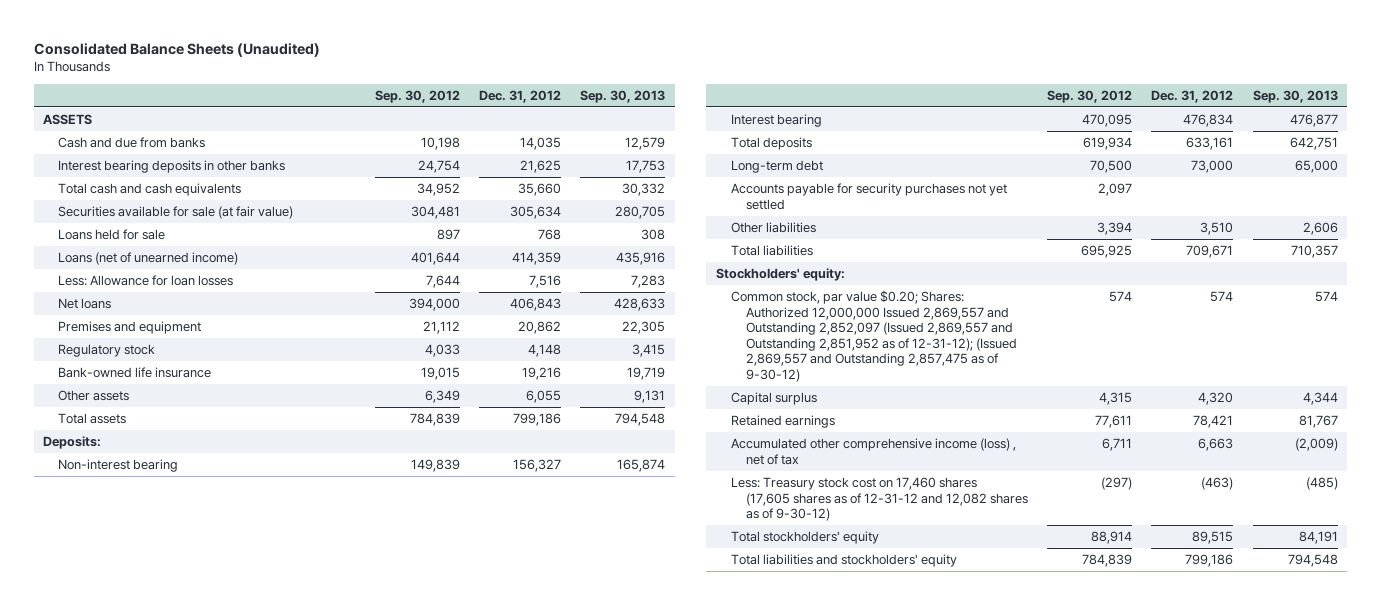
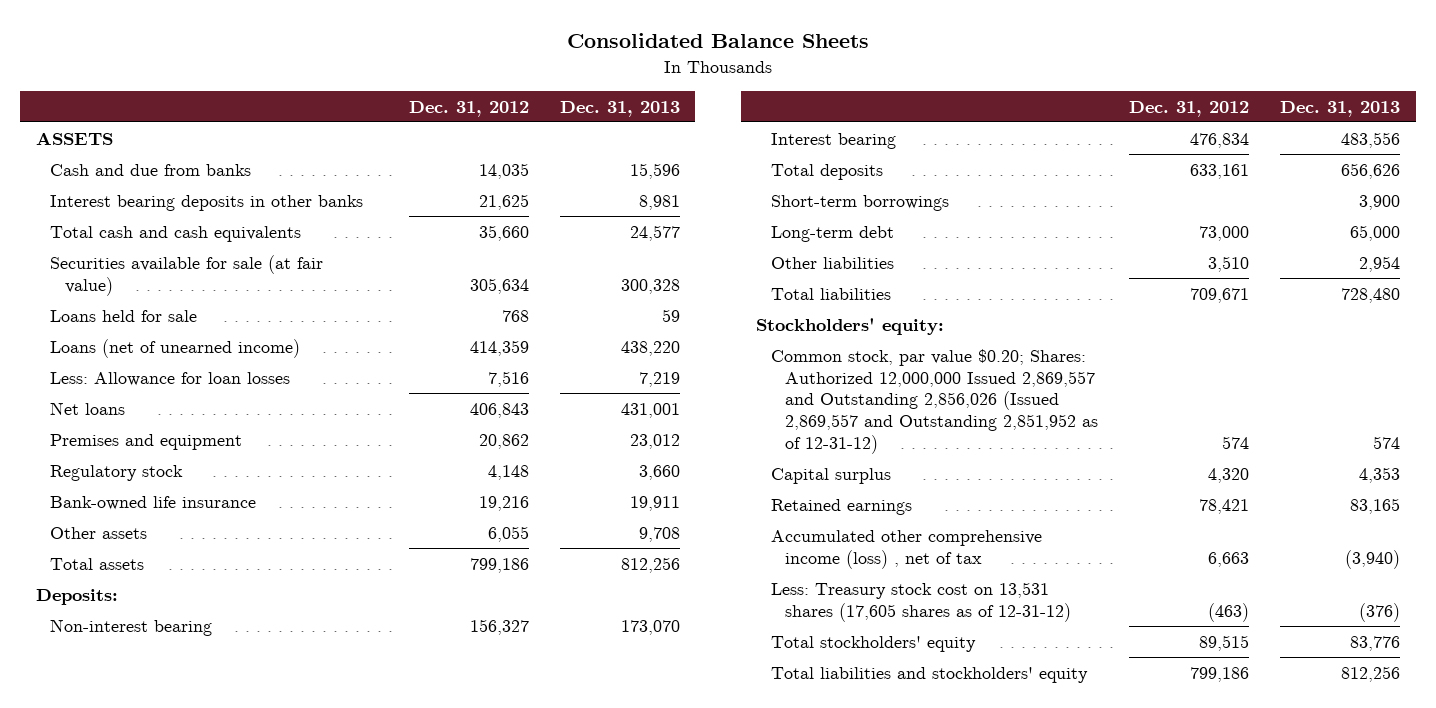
[33,42,320,57] Consolidated Balance Sheets (Unaudited) -> [566,33,869,49] Consolidated Balance Sheets
[374,89,460,103] Sep. 30, 2012 -> none
[579,89,665,103] Sep. 30, 2013 -> none
none -> [559,100,680,117] Dec. 31, 2013
none -> [770,194,949,211] Short-term borrowings
[731,183,1008,210] Accounts payable for security purchases not yet settled -> none
[731,290,1018,382] Common stock, par value $0.20; Shares: Authorized 12,000,000 Issued 2,869,557 and Outstanding 2,852,097 (Issued 2,869,557 and Outstanding 2,851,952 as of 12-31-12); (Issued 2,869,557 and Outstanding 2,857,475 as of 9-30-12) -> [770,348,1098,454] Common stock, par value $0.20; Shares: Authorized 12,000,000 Issued 2,869,557 and Outstanding 2,856,026 (Issued 2,869,557 and Outstanding 2,851,952 as of 12-31-12)
[731,477,1029,522] Less: Treasury stock cost on 17,460 shares (17,605 shares as of 12-31-12 and 12,082 shares as of 9-30-12) -> [770,581,1071,622] Less: Treasury stock cost on 13,531 shares (17,605 shares as of 12-31-12)

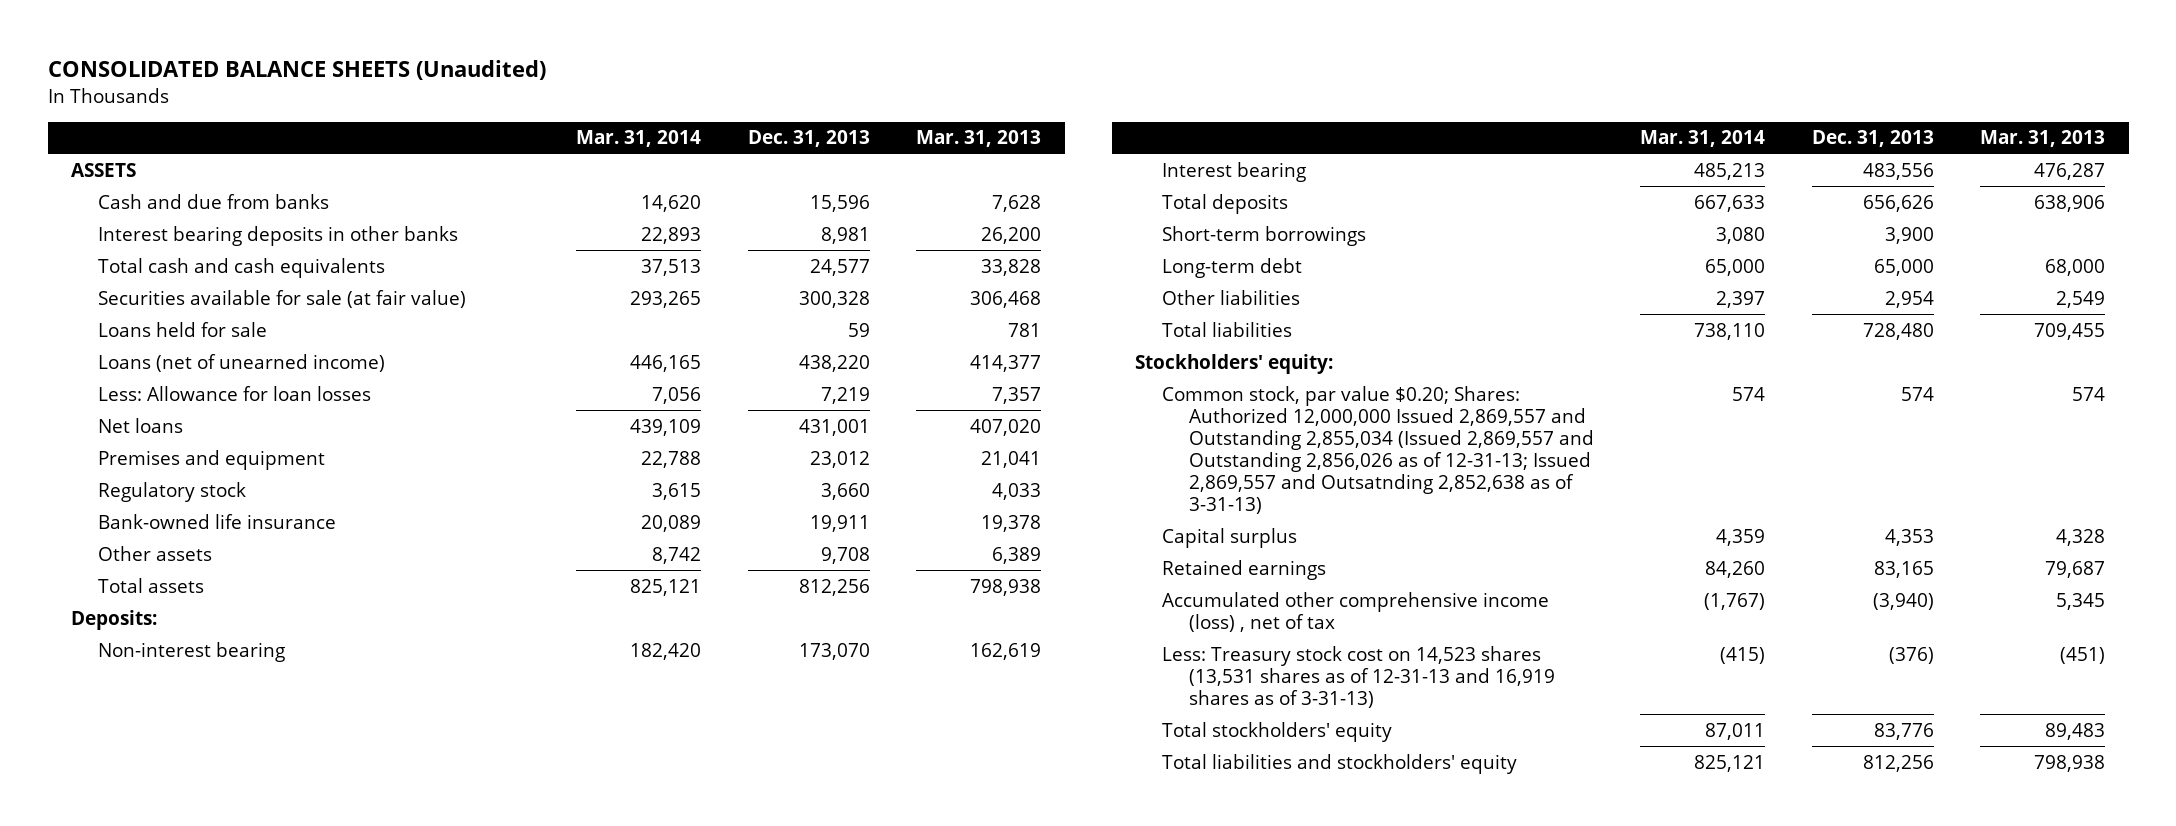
[566,33,869,49] Consolidated Balance Sheets -> [47,60,546,81] CONSOLIDATED BALANCE SHEETS (Unaudited)
[408,100,529,117] Dec. 31, 2012 -> none
none -> [576,130,702,148] Mar. 31, 2014
none -> [916,130,1042,148] Mar. 31, 2013
[770,348,1098,454] Common stock, par value $0.20; Shares: Authorized 12,000,000 Issued 2,869,557 and Outstanding 2,856,026 (Issued 2,869,557 and Outstanding 2,851,952 as of 12-31-12) -> [1161,385,1594,515] Common stock, par value $0.20; Shares: Authorized 12,000,000 Issued 2,869,557 and Outstanding 2,855,034 (Issued 2,869,557 and Outstanding 2,856,026 as of 12-31-13; Issued 2,869,557 and Outsatnding 2,852,638 as of 3-31-13)
[770,581,1071,622] Less: Treasury stock cost on 13,531 shares (17,605 shares as of 12-31-12) -> [1161,645,1555,708] Less: Treasury stock cost on 14,523 shares (13,531 shares as of 12-31-13 and 16,919 shares as of 3-31-13)

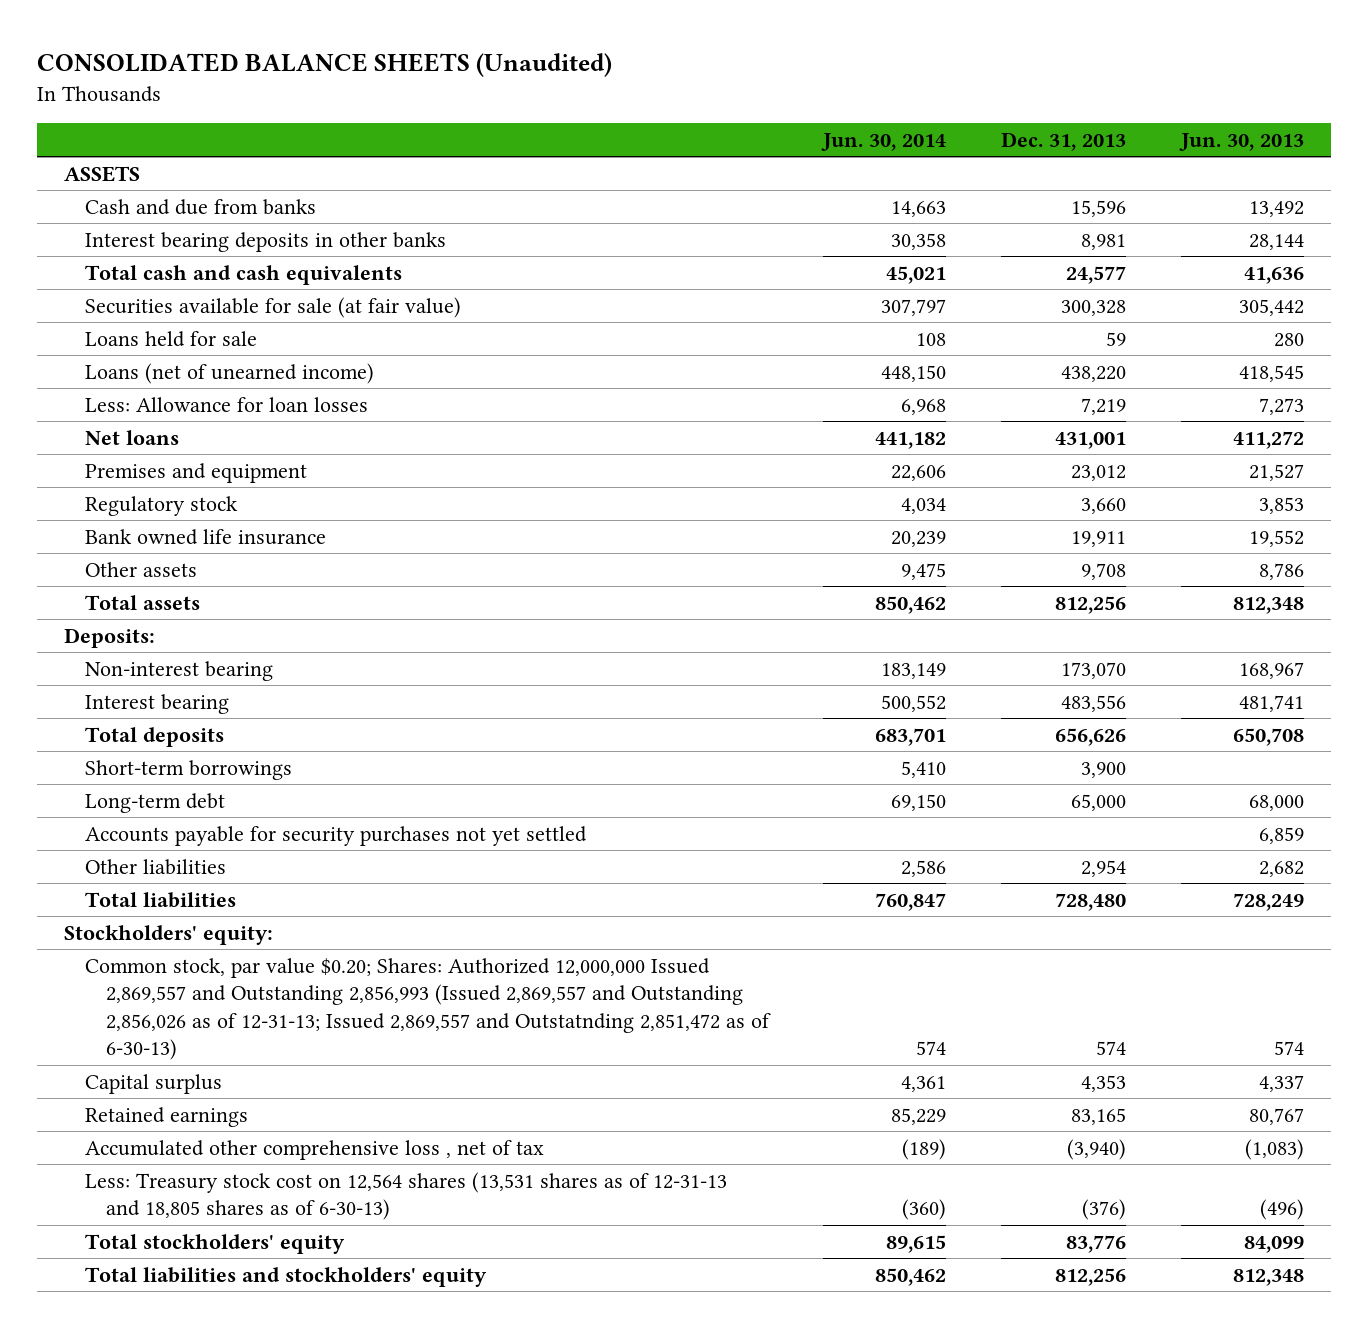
[576,130,702,148] Mar. 31, 2014 -> none
[916,130,1042,148] Mar. 31, 2013 -> none
none -> [821,132,947,151] Jun. 30, 2014
none -> [1178,132,1304,151] Jun. 30, 2013
[97,513,336,529] Bank-owned life insurance -> [84,528,326,545] Bank owned life insurance
none -> [84,825,587,846] Accounts payable for security purchases not yet settled
[1161,385,1594,515] Common stock, par value $0.20; Shares: Authorized 12,000,000 Issued 2,869,557 and Outstanding 2,855,034 (Issued 2,869,557 and Outstanding 2,856,026 as of 12-31-13; Issued 2,869,557 and Outsatnding 2,852,638 as of 3-31-13) -> [84,957,771,1061] Common stock, par value $0.20; Shares: Authorized 12,000,000 Issued 2,869,557 and Outstanding 2,856,993 (Issued 2,869,557 and Outstanding 2,856,026 as of 12-31-13; Issued 2,869,557 and Outstatnding 2,851,472 as of 6-30-13)
[1161,591,1549,632] Accumulated other comprehensive income (loss) , net of tax -> [84,1139,544,1160] Accumulated other comprehensive loss , net of tax
[1161,645,1555,708] Less: Treasury stock cost on 14,523 shares (13,531 shares as of 12-31-13 and 16,919 shares as of 3-31-13) -> [84,1171,727,1221] Less: Treasury stock cost on 12,564 shares (13,531 shares as of 12-31-13 and 18,805 shares as of 6-30-13)

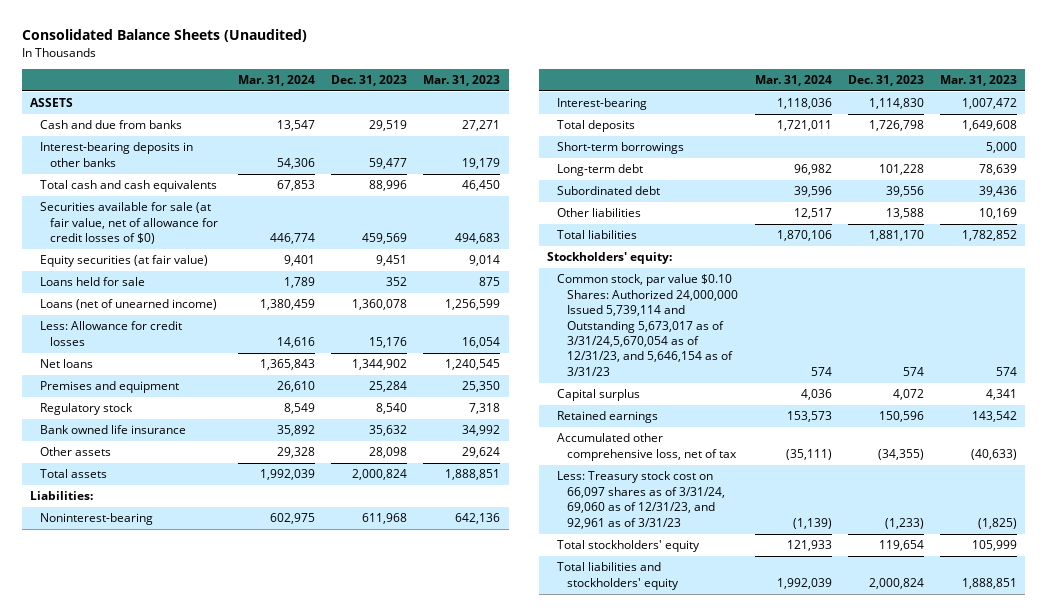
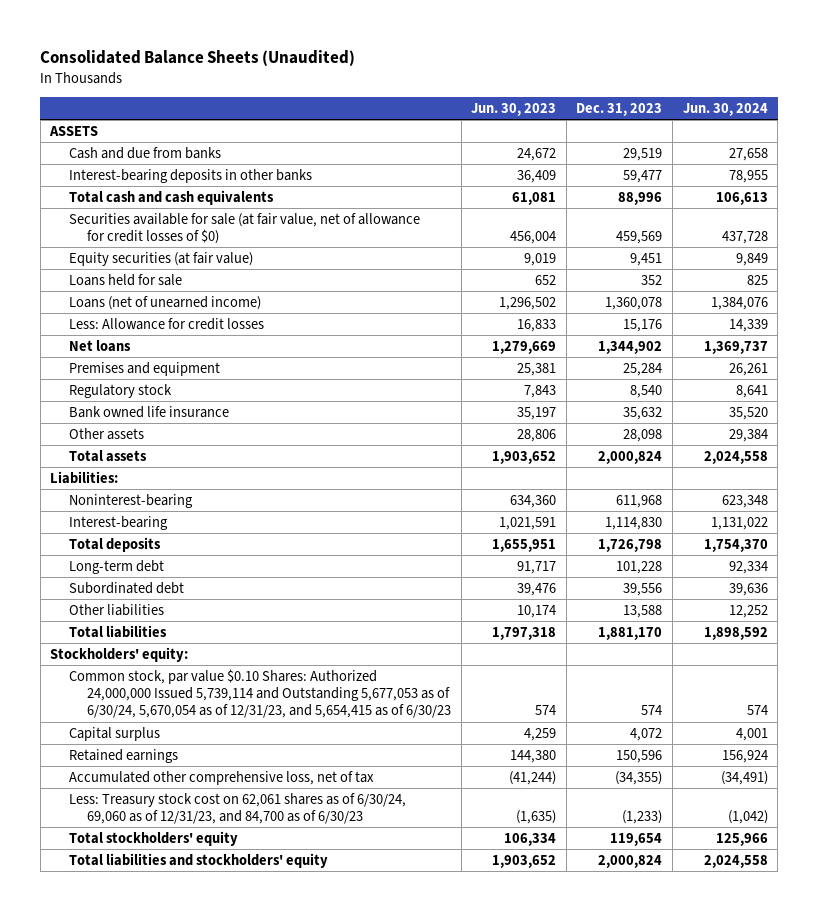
[237,74,315,86] Mar. 31, 2024 -> none
[423,74,501,86] Mar. 31, 2023 -> none
none -> [471,103,557,117] Jun. 30, 2023
none -> [682,103,768,117] Jun. 30, 2024
[556,142,684,155] Short-term borrowings -> none
[556,274,739,376] Common stock, par value $0.10 Shares: Authorized 24,000,000 Issued 5,739,114 and Outstanding 5,673,017 as of 3/31/24,5,670,054 as of 12/31/23, and 5,646,154 as of 3/31/23 -> [68,668,451,719] Common stock, par value $0.10 Shares: Authorized 24,000,000 Issued 5,739,114 and Outstanding 5,677,053 as of 6/30/24, 5,670,054 as of 12/31/23, and 5,654,415 as of 6/30/23
[556,471,726,529] Less: Treasury stock cost on 66,097 shares as of 3/31/24, 69,060 as of 12/31/23, and 92,961 as of 3/31/23 -> [68,792,406,825] Less: Treasury stock cost on 62,061 shares as of 6/30/24, 69,060 as of 12/31/23, and 84,700 as of 6/30/23

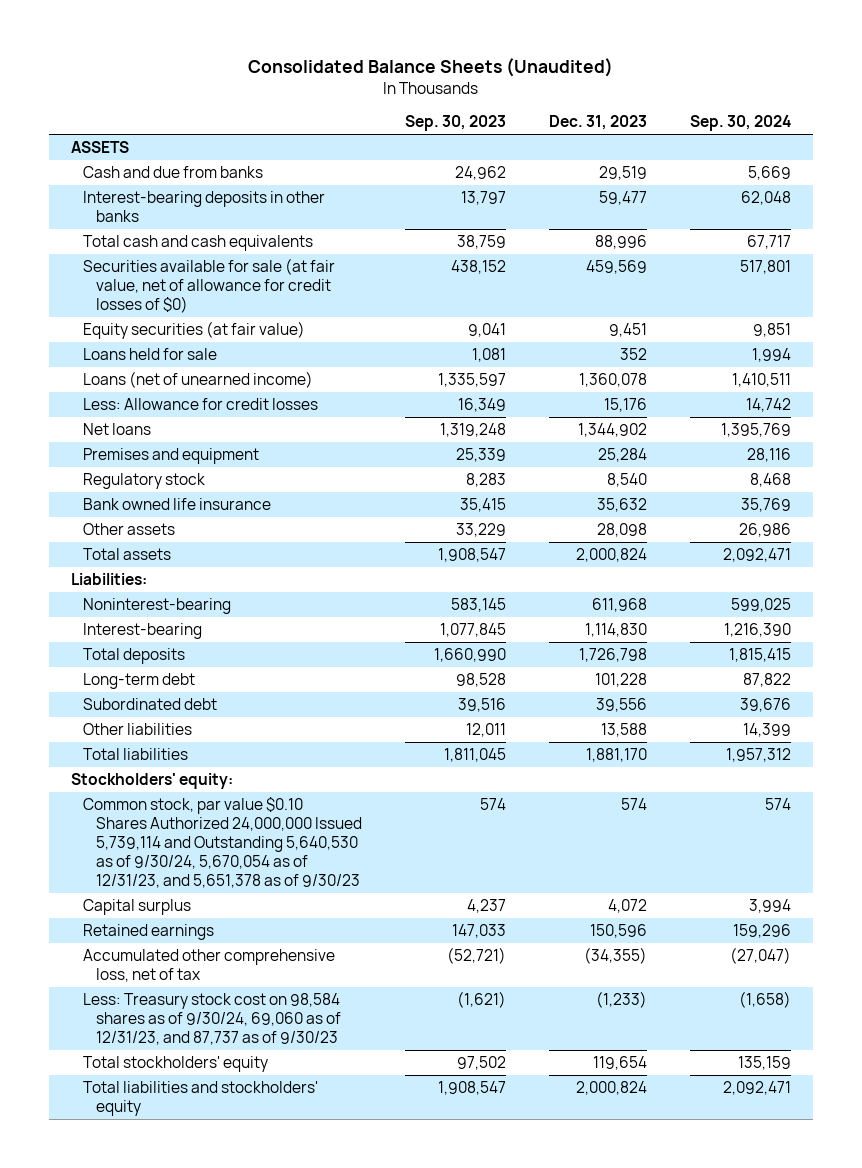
[471,103,557,117] Jun. 30, 2023 -> none
[682,103,768,117] Jun. 30, 2024 -> none
none -> [405,115,507,132] Sep. 30, 2023
none -> [690,115,792,132] Sep. 30, 2024
[68,668,451,719] Common stock, par value $0.10 Shares: Authorized 24,000,000 Issued 5,739,114 and Outstanding 5,677,053 as of 6/30/24, 5,670,054 as of 12/31/23, and 5,654,415 as of 6/30/23 -> [83,797,362,888] Common stock, par value $0.10 Shares Authorized 24,000,000 Issued 5,739,114 and Outstanding 5,640,530 as of 9/30/24, 5,670,054 as of 12/31/23, and 5,651,378 as of 9/30/23
[68,792,406,825] Less: Treasury stock cost on 62,061 shares as of 6/30/24, 69,060 as of 12/31/23, and 84,700 as of 6/30/23 -> [83,993,341,1045] Less: Treasury stock cost on 98,584 shares as of 9/30/24, 69,060 as of 12/31/23, and 87,737 as of 9/30/23

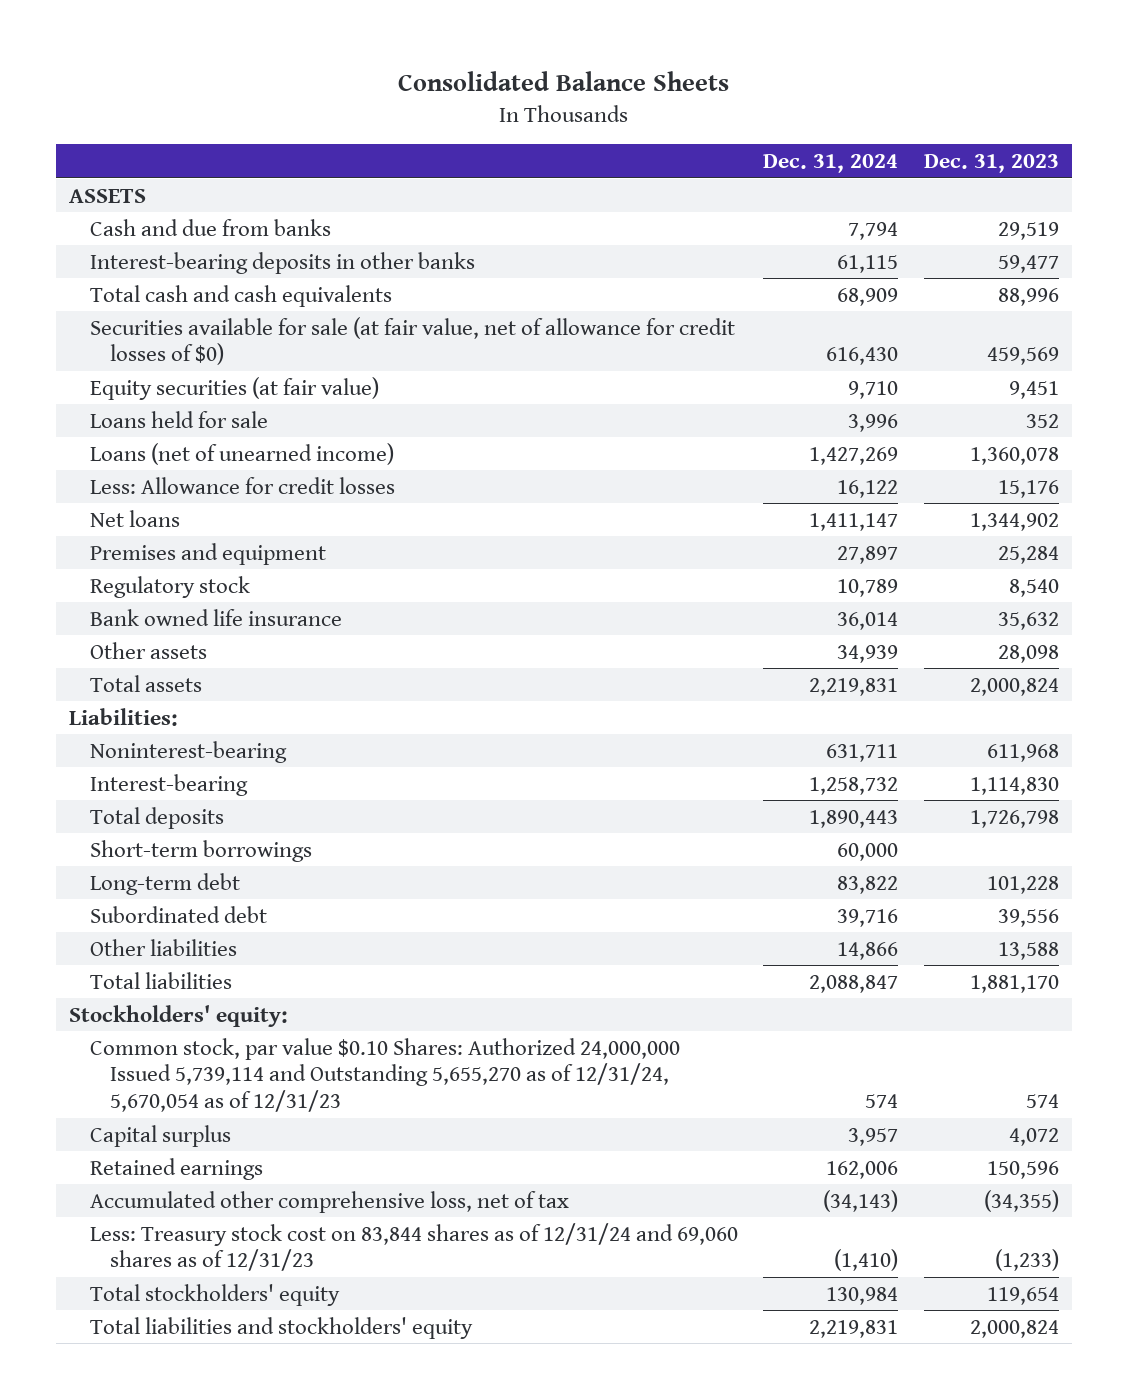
[247,57,613,77] Consolidated Balance Sheets (Unaudited) -> [398,71,730,92] Consolidated Balance Sheets
[405,115,507,132] Sep. 30, 2023 -> none
[690,115,792,132] Sep. 30, 2024 -> none
none -> [763,154,899,174] Dec. 31, 2024
none -> [89,839,312,862] Short-term borrowings
[83,797,362,888] Common stock, par value $0.10 Shares Authorized 24,000,000 Issued 5,739,114 and Outstanding 5,640,530 as of 9/30/24, 5,670,054 as of 12/31/23, and 5,651,378 as of 9/30/23 -> [89,1037,680,1113] Common stock, par value $0.10 Shares: Authorized 24,000,000 Issued 5,739,114 and Outstanding 5,655,270 as of 12/31/24, 5,670,054 as of 12/31/23
[83,993,341,1045] Less: Treasury stock cost on 98,584 shares as of 9/30/24, 69,060 as of 12/31/23, and 87,737 as of 9/30/23 -> [89,1222,738,1272] Less: Treasury stock cost on 83,844 shares as of 12/31/24 and 69,060 shares as of 12/31/23

